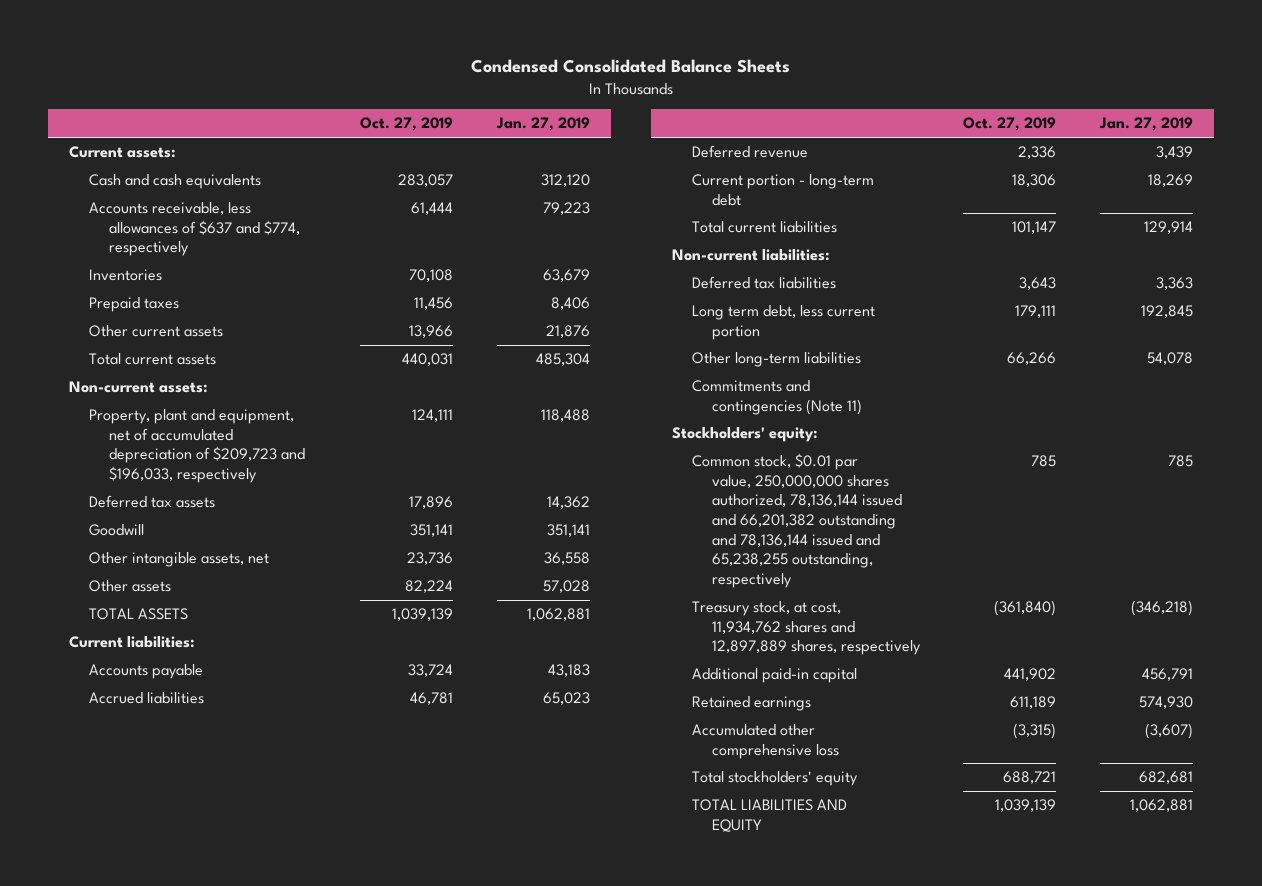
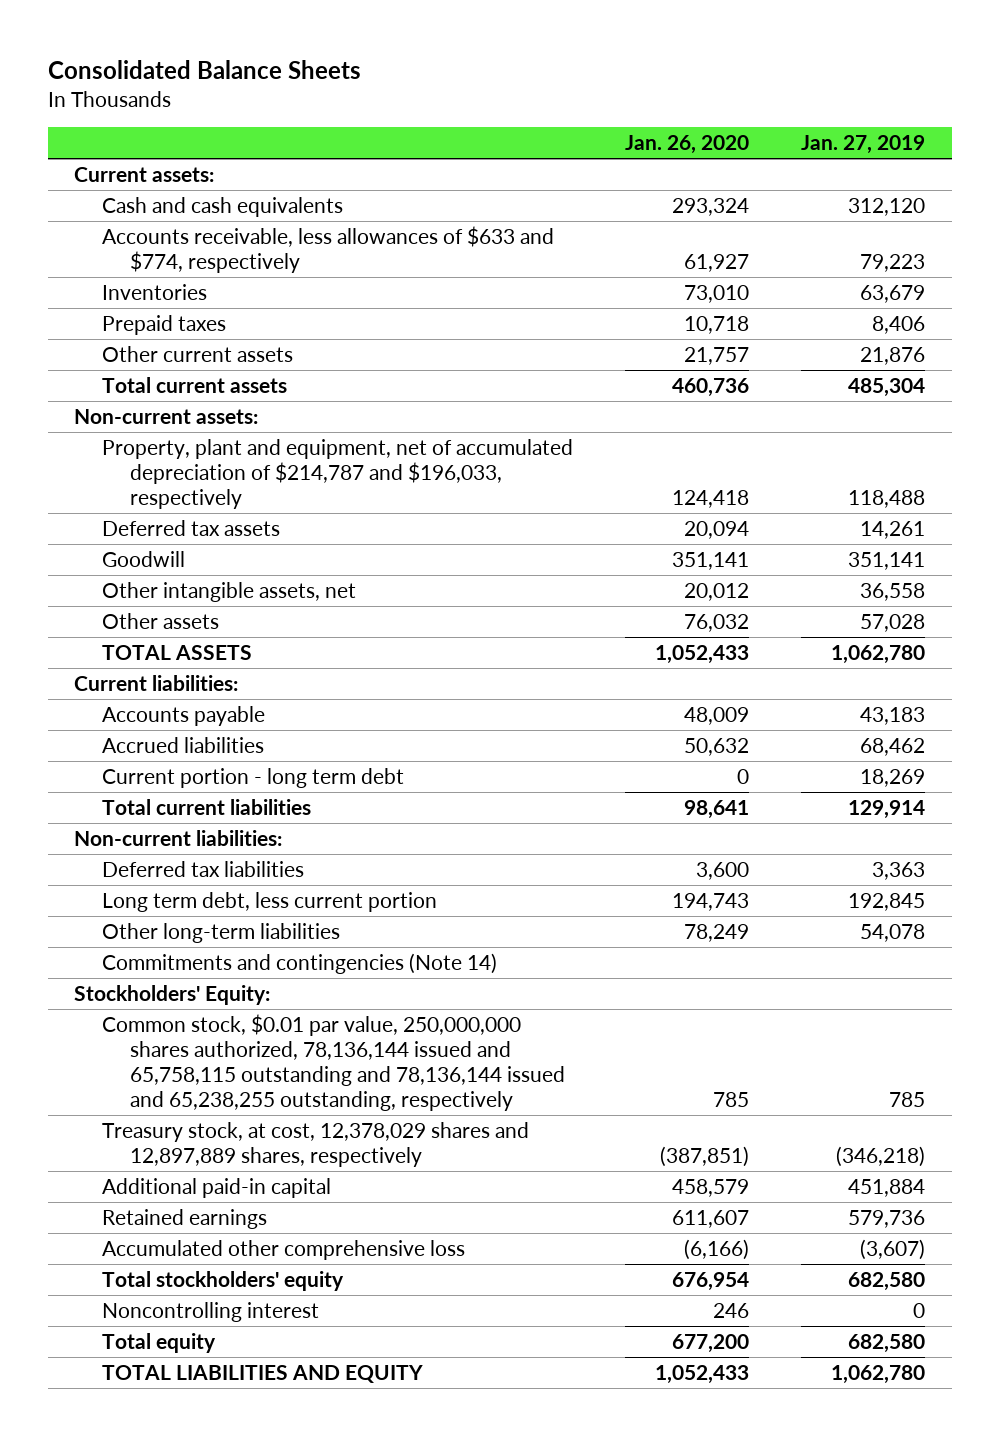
[471,59,791,74] Condensed Consolidated Balance Sheets -> [47,60,361,80] Consolidated Balance Sheets
[360,117,454,132] Oct. 27, 2019 -> none
none -> [625,135,750,155] Jan. 26, 2020
[89,202,300,257] Accounts receivable, less allowances of $637 and $774, respectively -> [101,225,554,273] Accounts receivable, less allowances of $633 and $774, respectively
[89,409,305,483] Property, plant and equipment, net of accumulated depreciation of $209,723 and $196,033, respectively -> [101,438,573,509] Property, plant and equipment, net of accumulated depreciation of $214,787 and $196,033, respectively
[546,496,590,510] 14,362 -> [860,520,926,539] 14,261
[526,608,590,622] 1,062,881 -> [831,644,926,664] 1,062,780
[692,145,809,159] Deferred revenue -> none
[542,692,590,706] 65,023 -> [860,737,926,756] 68,462
[692,174,875,206] Current portion - long-term debt -> [101,767,404,788] Current portion - long term debt
[692,380,862,415] Commitments and contingencies (Note 11) -> [101,952,497,974] Commitments and contingencies (Note 14)
[672,427,819,443] Stockholders' equity: -> [73,984,270,1005] Stockholders' Equity:
[692,453,902,588] Common stock, $0.01 par value, 250,000,000 shares authorized, 78,136,144 issued and 66,201,382 outstanding and 78,136,144 issued and 65,238,255 outstanding, respectively -> [101,1013,565,1111] Common stock, $0.01 par value, 250,000,000 shares authorized, 78,136,144 issued and 65,758,115 outstanding and 78,136,144 issued and 65,238,255 outstanding, respectively
[692,601,921,656] Treasury stock, at cost, 11,934,762 shares and 12,897,889 shares, respectively -> [101,1121,529,1167] Treasury stock, at cost, 12,378,029 shares and 12,897,889 shares, respectively
[1141,668,1193,682] 456,791 -> [848,1178,926,1197] 451,884
[1138,696,1193,710] 574,930 -> [848,1209,926,1228] 579,736
[1138,771,1193,785] 682,681 -> [848,1271,926,1291] 682,580
none -> [101,1301,319,1322] Noncontrolling interest
none -> [101,1332,216,1353] Total equity
[1129,799,1193,813] 1,062,881 -> [831,1364,926,1384] 1,062,780

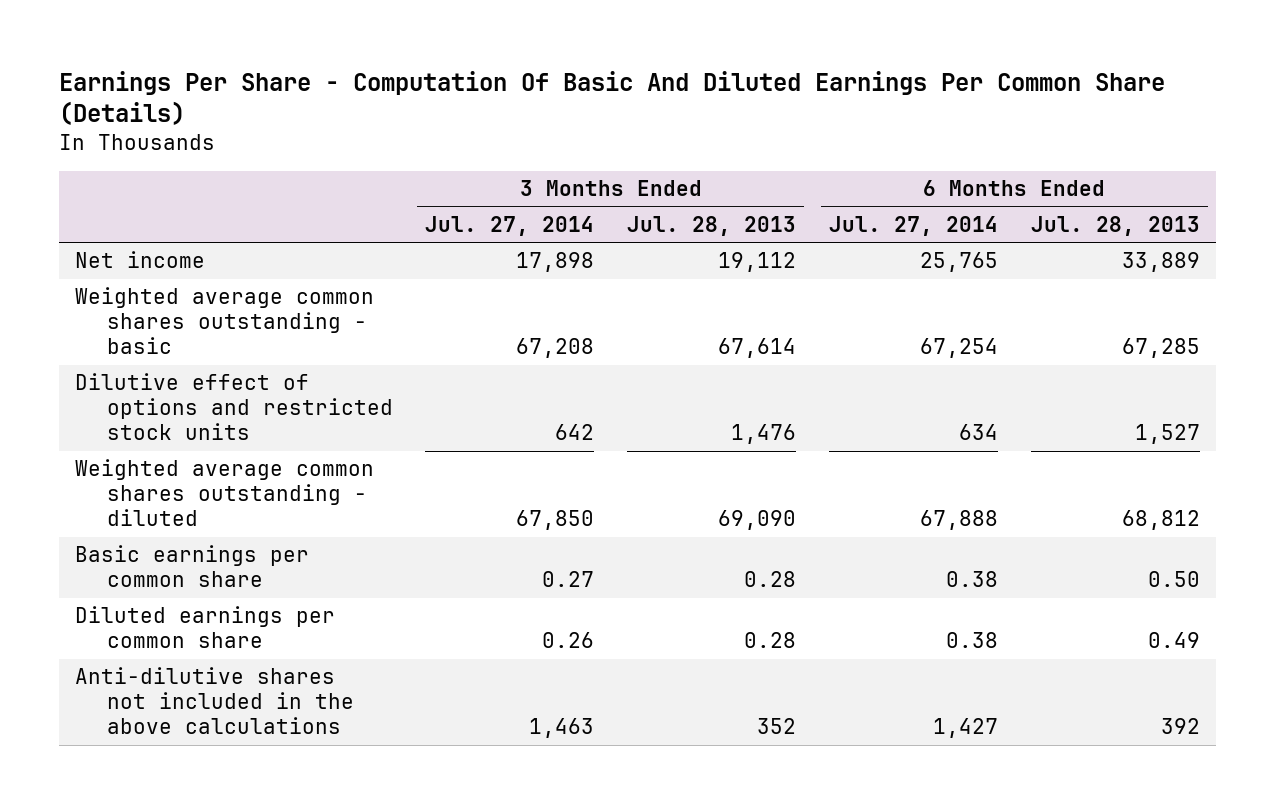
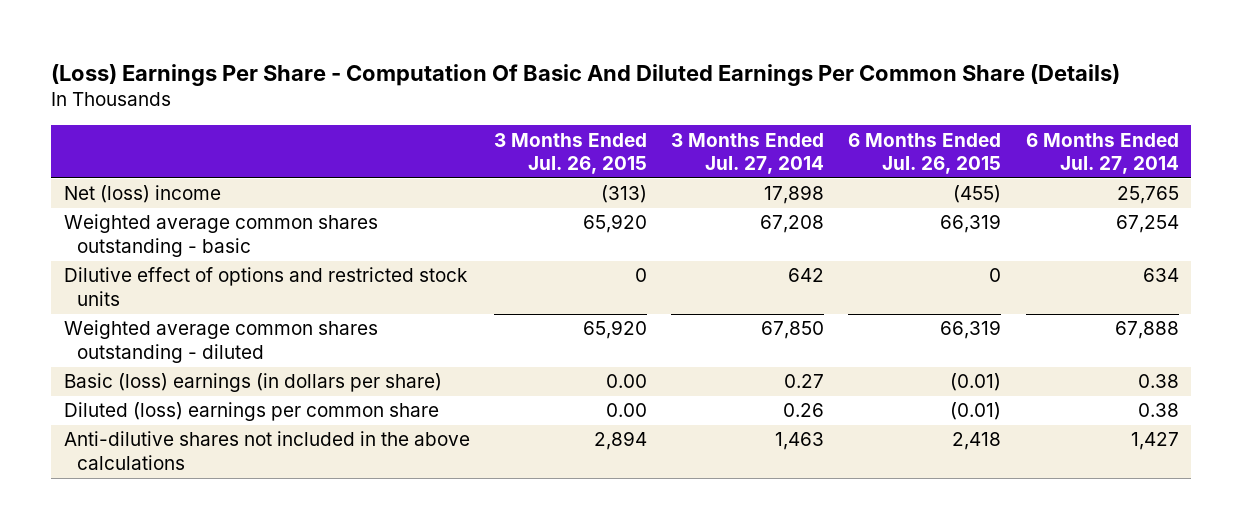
[58,70,1165,126] Earnings Per Share - Computation Of Basic And Diluted Earnings Per Common Share (Details) -> [51,63,1121,86] (Loss) Earnings Per Share - Computation Of Basic And Diluted Earnings Per Common Share (Details)
[627,215,797,236] Jul. 28, 2013 -> none
[1030,215,1200,236] Jul. 28, 2013 -> none
none -> [493,132,647,175] 3 Months Ended Jul. 26, 2015
none -> [848,132,1002,175] 6 Months Ended Jul. 26, 2015
[75,251,206,269] Net income -> [63,185,221,204] Net (loss) income
[75,545,310,588] Basic earnings per common share -> [63,373,442,393] Basic (loss) earnings (in dollars per share)
[75,606,336,649] Diluted earnings per common share -> [63,402,439,422] Diluted (loss) earnings per common share

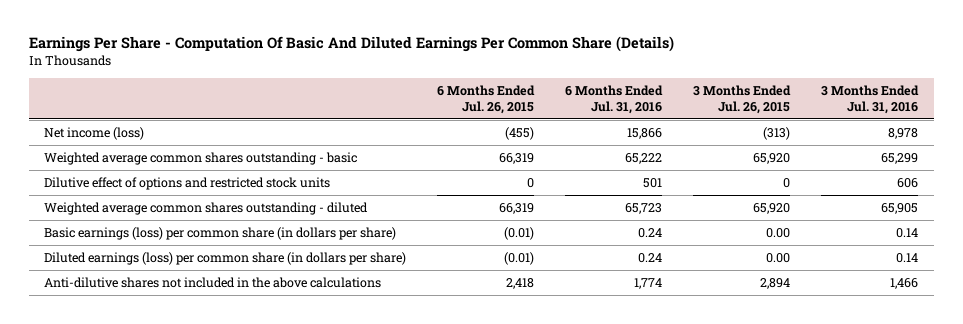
[51,63,1121,86] (Loss) Earnings Per Share - Computation Of Basic And Diluted Earnings Per Common Share (Details) -> [28,36,674,53] Earnings Per Share - Computation Of Basic And Diluted Earnings Per Common Share (Details)
[671,132,825,175] 3 Months Ended Jul. 27, 2014 -> none
[1025,132,1179,175] 6 Months Ended Jul. 27, 2014 -> none
none -> [565,85,664,114] 6 Months Ended Jul. 31, 2016
none -> [821,85,920,114] 3 Months Ended Jul. 31, 2016
[63,185,221,204] Net (loss) income -> [44,127,145,141] Net income (loss)
[63,373,442,393] Basic (loss) earnings (in dollars per share) -> [44,227,397,241] Basic earnings (loss) per common share (in dollars per share)
[63,402,439,422] Diluted (loss) earnings per common share -> [44,252,407,266] Diluted earnings (loss) per common share (in dollars per share)

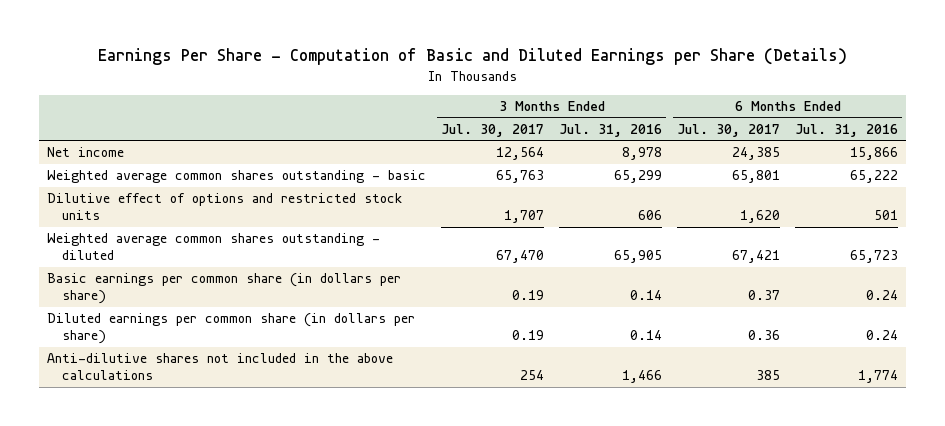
[28,36,674,53] Earnings Per Share - Computation Of Basic And Diluted Earnings Per Common Share (Details) -> [97,48,847,66] Earnings Per Share - Computation of Basic and Diluted Earnings per Share (Details)
[437,85,536,114] 6 Months Ended Jul. 26, 2015 -> none
[693,85,792,114] 3 Months Ended Jul. 26, 2015 -> none
none -> [441,123,545,137] Jul. 30, 2017
none -> [677,123,781,137] Jul. 30, 2017
[44,127,145,141] Net income (loss) -> [47,147,125,158] Net income
[44,227,397,241] Basic earnings (loss) per common share (in dollars per share) -> [47,273,402,305] Basic earnings per common share (in dollars per share)
[44,252,407,266] Diluted earnings (loss) per common share (in dollars per share) -> [47,313,416,345] Diluted earnings per common share (in dollars per share)

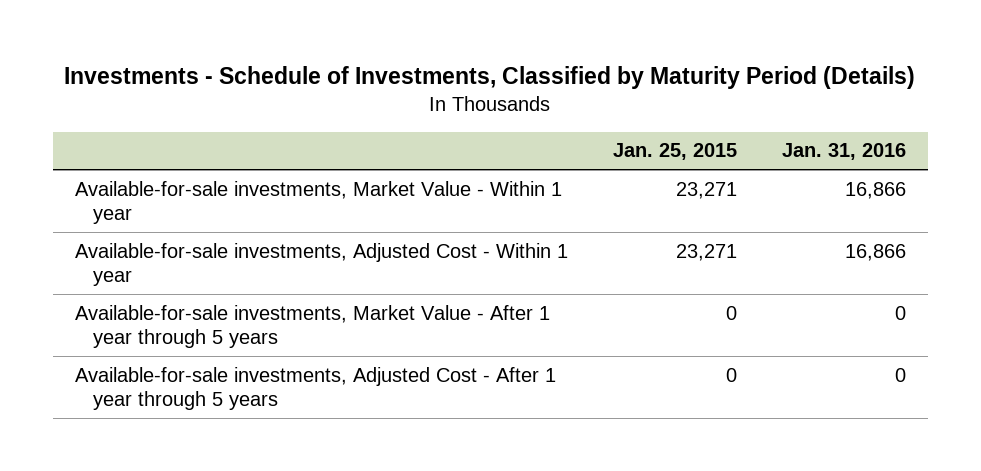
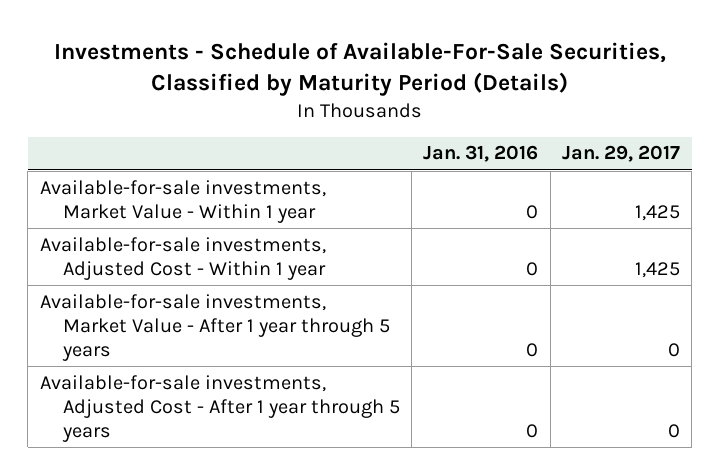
[64,66,916,90] Investments - Schedule of Investments, Classified by Maturity Period (Details) -> [53,41,666,96] Investments - Schedule of Available-For-Sale Securities, Classified by Maturity Period (Details)
[612,143,737,161] Jan. 25, 2015 -> none
none -> [562,145,681,163] Jan. 29, 2017
[844,181,906,199] 16,866 -> [526,205,539,220] 0
[844,243,906,261] 16,866 -> [526,262,539,277] 0

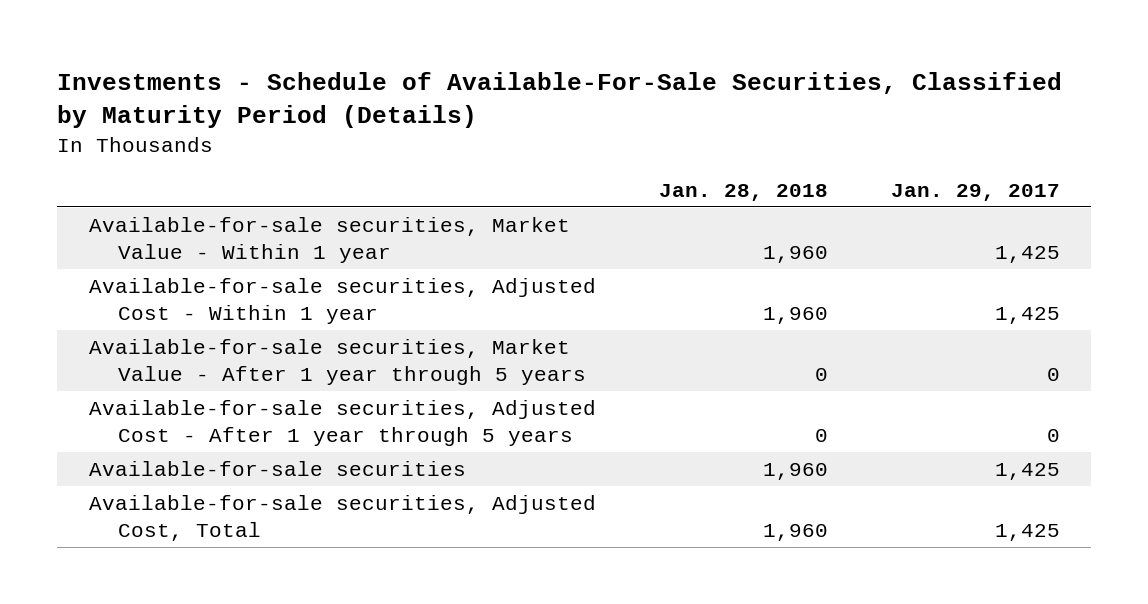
[423,145,539,163] Jan. 31, 2016 -> none
none -> [658,183,828,201] Jan. 28, 2018
[39,179,326,224] Available-for-sale investments, Market Value - Within 1 year -> [88,217,570,263] Available-for-sale securities, Market Value - Within 1 year
[39,236,326,281] Available-for-sale investments, Adjusted Cost - Within 1 year -> [88,278,596,324] Available-for-sale securities, Adjusted Cost - Within 1 year
[39,293,390,362] Available-for-sale investments, Market Value - After 1 year through 5 years -> [88,339,586,385] Available-for-sale securities, Market Value - After 1 year through 5 years
[39,374,400,443] Available-for-sale investments, Adjusted Cost - After 1 year through 5 years -> [88,400,596,446] Available-for-sale securities, Adjusted Cost - After 1 year through 5 years
none -> [88,461,466,477] Available-for-sale securities
none -> [88,495,596,541] Available-for-sale securities, Adjusted Cost, Total

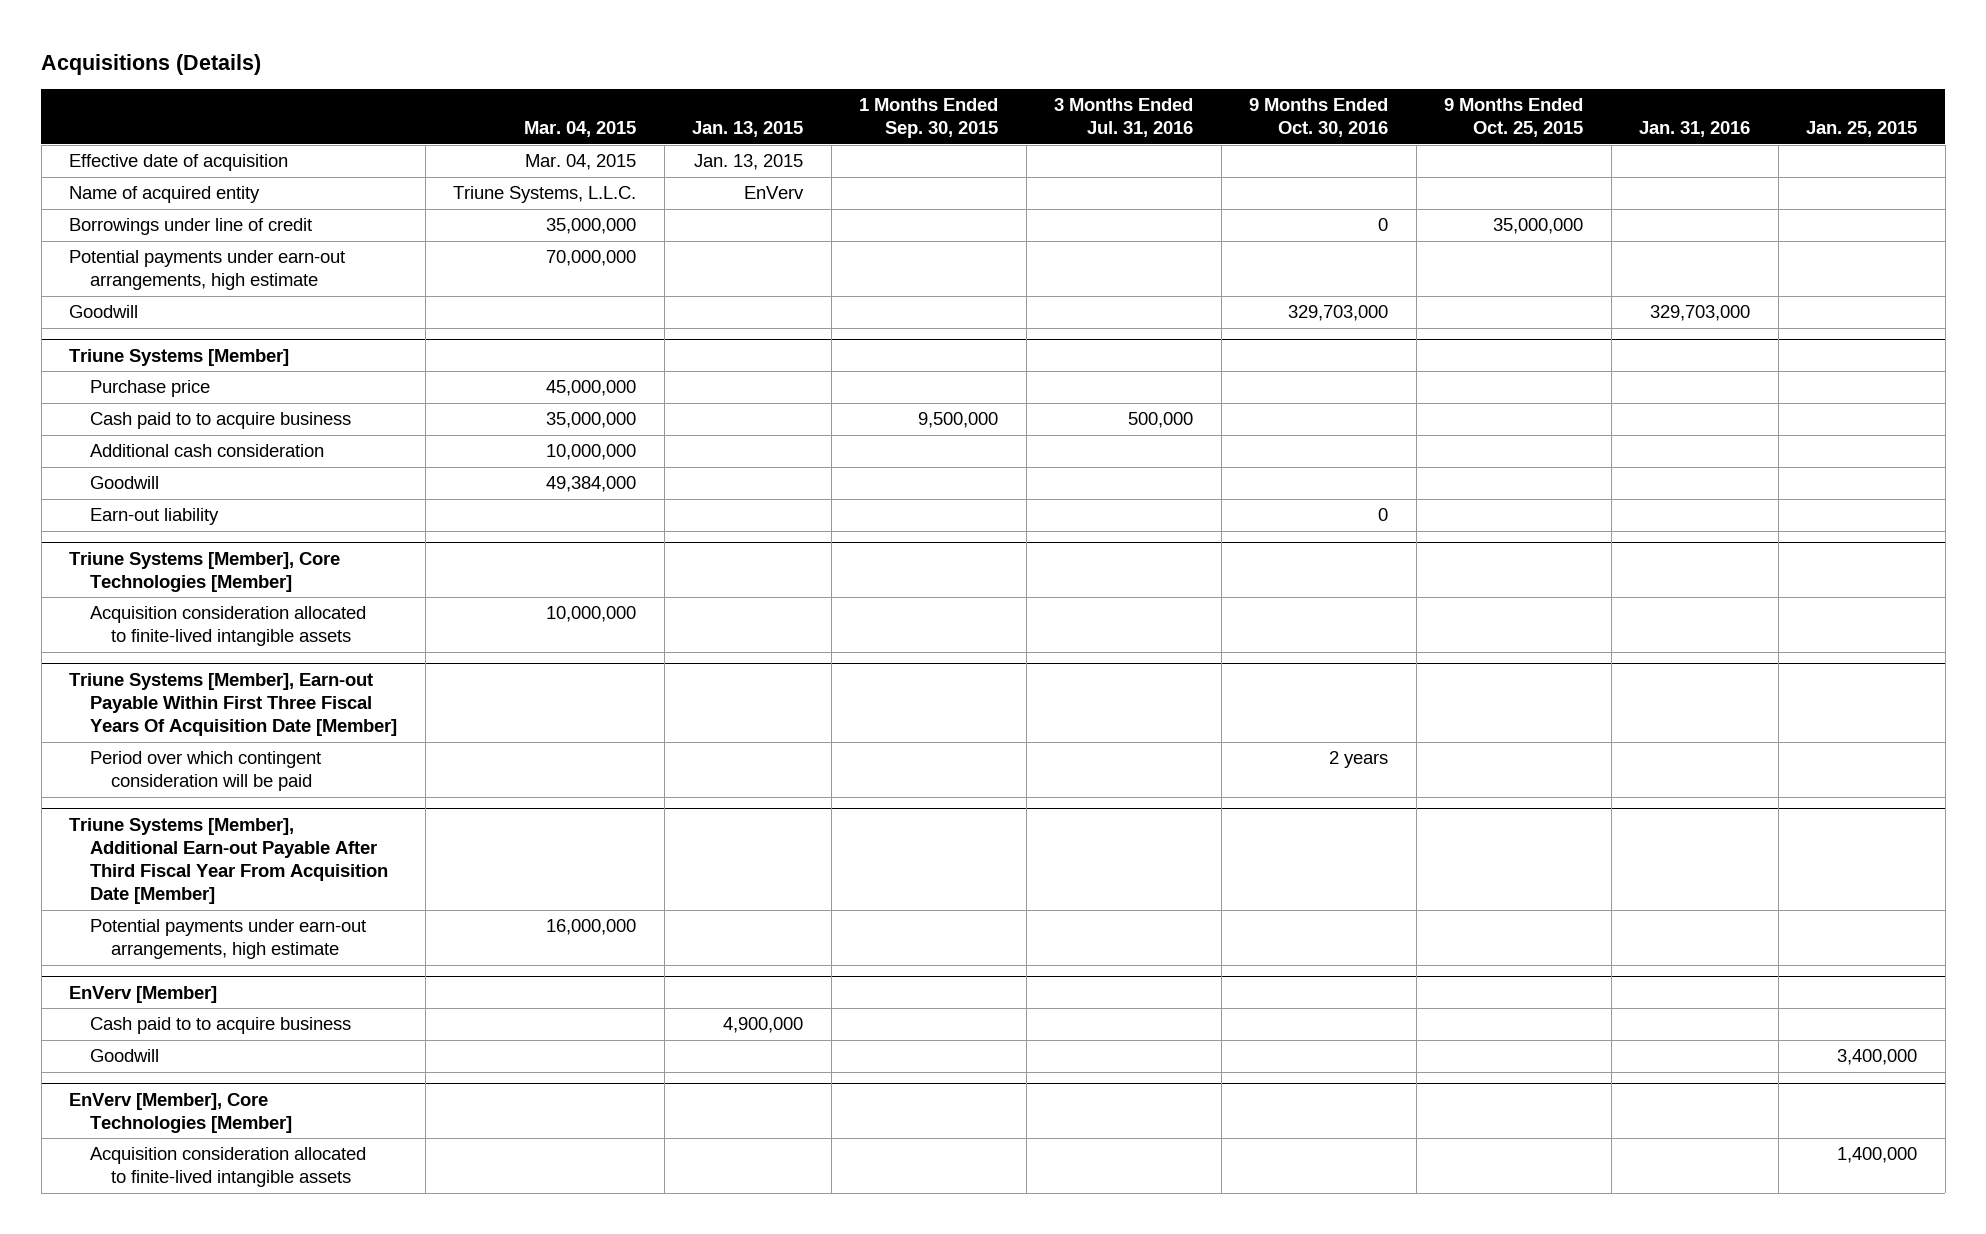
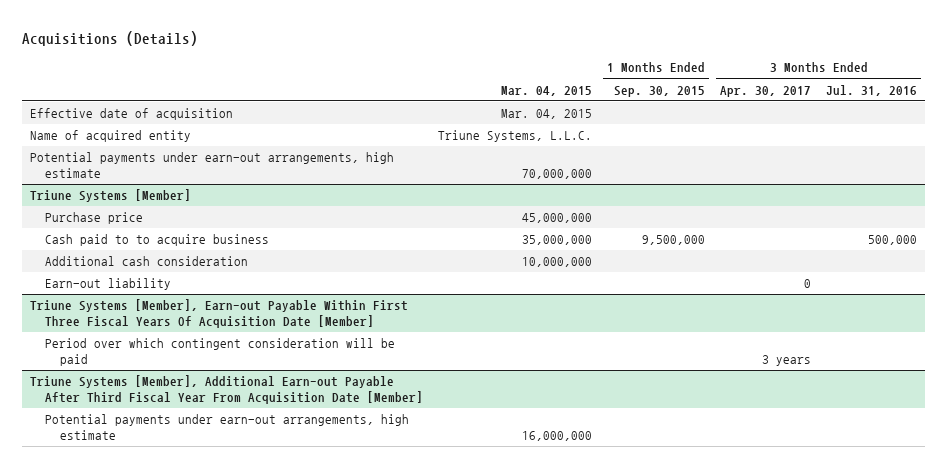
[692,121,804,138] Jan. 13, 2015 -> none
[1249,98,1389,138] 9 Months Ended Oct. 30, 2016 -> none
[1444,98,1584,138] 9 Months Ended Oct. 25, 2015 -> none
[1639,121,1751,138] Jan. 31, 2016 -> none
[1806,121,1918,138] Jan. 25, 2015 -> none
none -> [720,85,812,97] Apr. 30, 2017
[69,218,313,236] Borrowings under line of credit -> none
[69,305,139,319] Goodwill -> none
[90,476,160,490] Goodwill -> none
[69,551,341,593] Triune Systems [Member], Core Technologies [Member] -> none
[90,606,367,647] Acquisition consideration allocated to finite-lived intangible assets -> none
[69,985,218,1003] EnVerv [Member] -> none
[90,1017,352,1035] Cash paid to to acquire business -> none
[90,1049,160,1063] Goodwill -> none
[69,1092,293,1134] EnVerv [Member], Core Technologies [Member] -> none
[90,1147,367,1188] Acquisition consideration allocated to finite-lived intangible assets -> none

